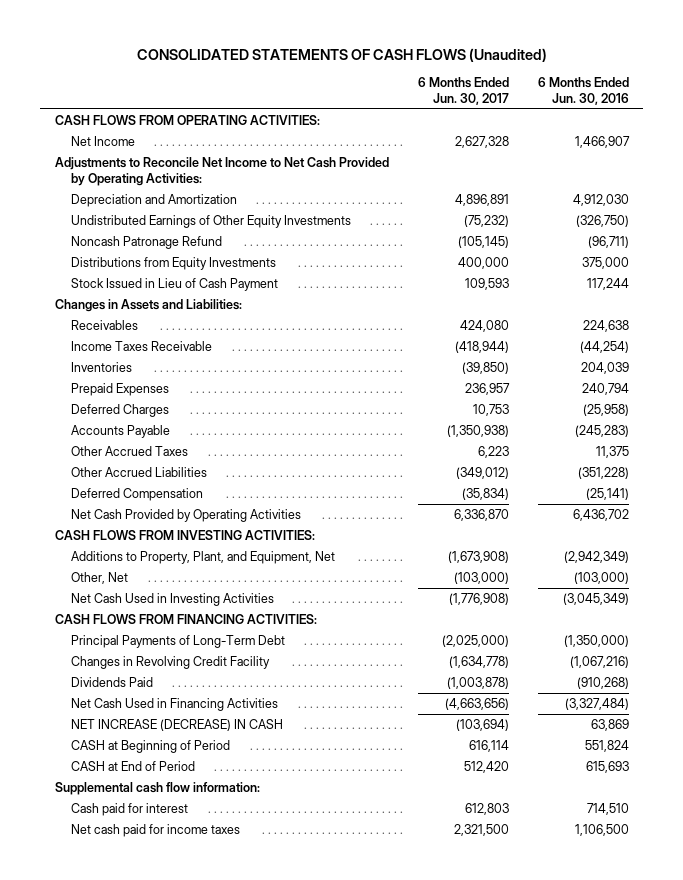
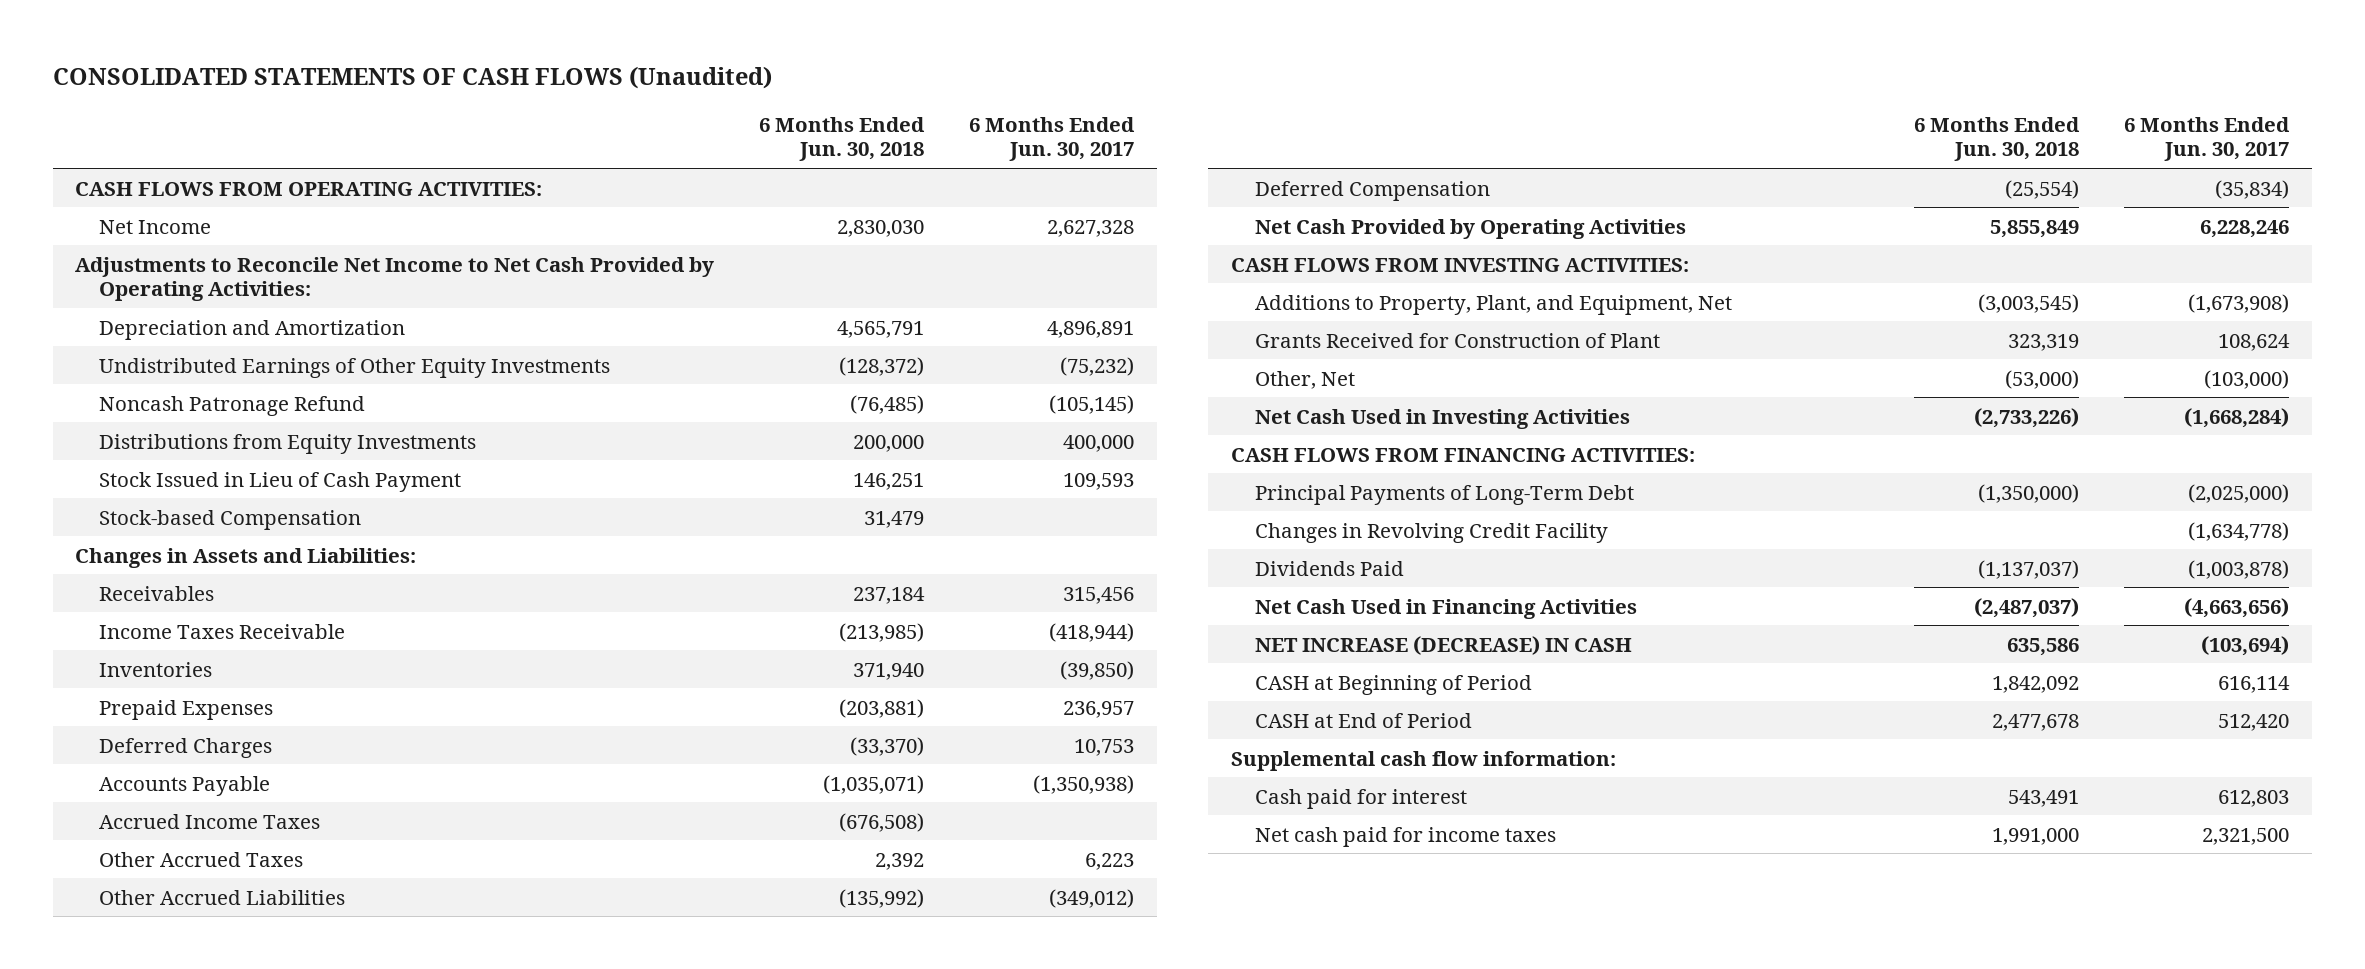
[537,77,629,105] 6 Months Ended Jun. 30, 2016 -> none
none -> [759,116,926,162] 6 Months Ended Jun. 30, 2018
none -> [99,509,362,530] Stock-based Compensation
[459,319,509,332] 424,080 -> [1063,586,1135,604] 315,456
none -> [99,813,321,829] Accrued Income Taxes
[453,508,509,521] 6,336,870 -> [2200,219,2290,238] 6,228,246
none -> [1254,332,1660,348] Grants Received for Construction of Plant
[448,592,509,605] (1,776,908) -> [2184,407,2290,428] (1,668,284)

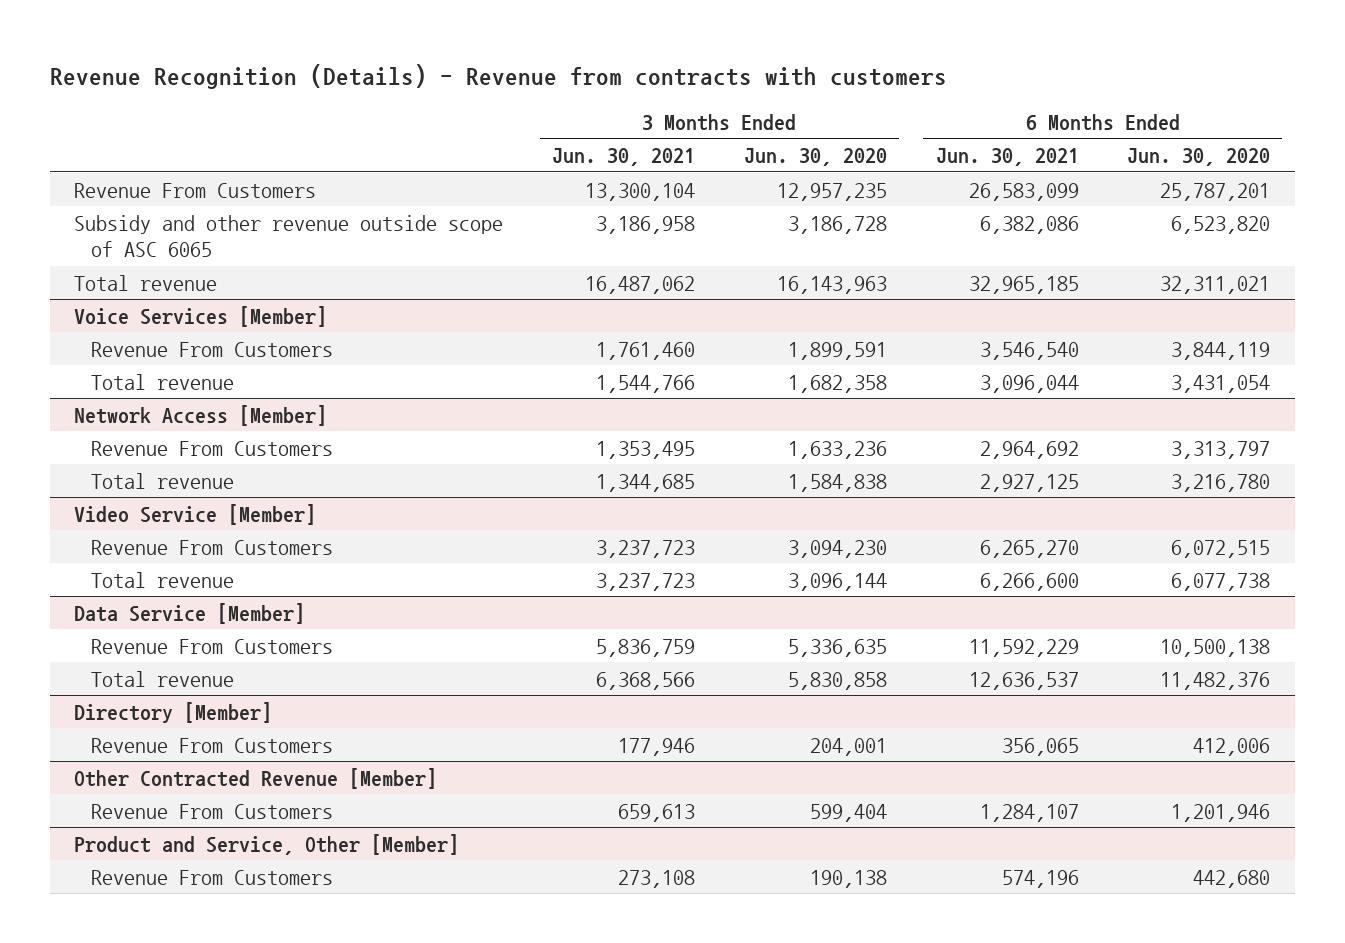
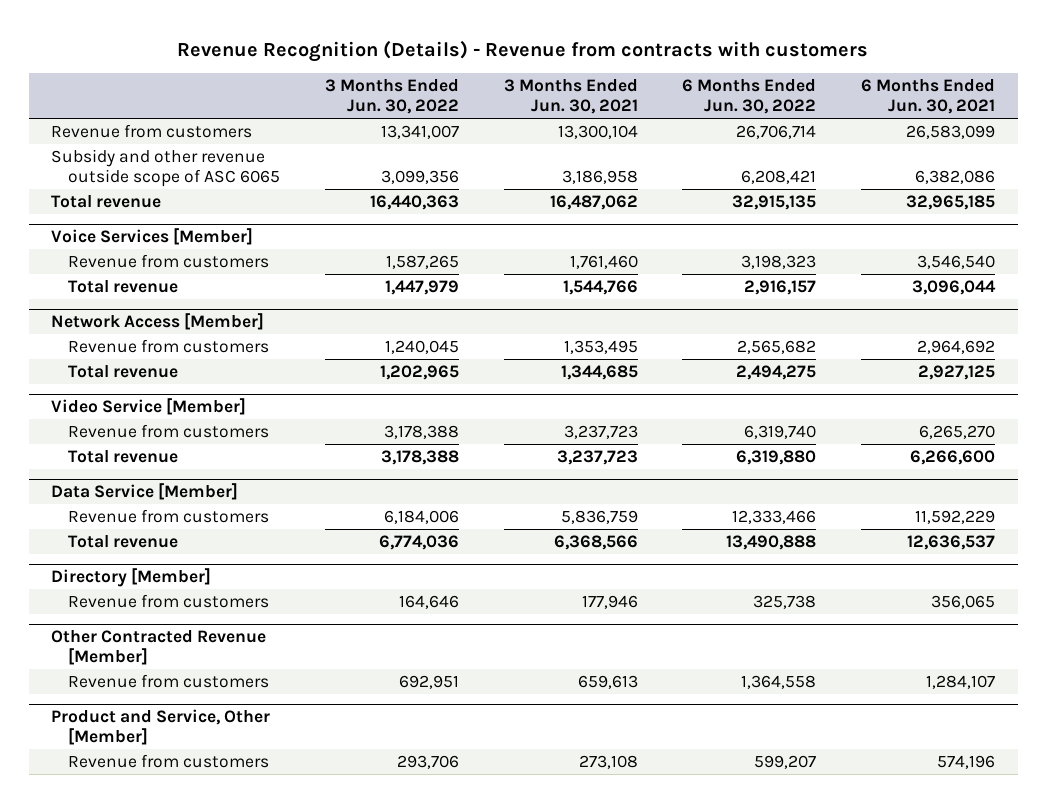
[743,148,887,167] Jun. 30, 2020 -> none
[1127,148,1271,167] Jun. 30, 2020 -> none
none -> [324,79,459,115] 3 Months Ended Jun. 30, 2022
none -> [682,79,817,115] 6 Months Ended Jun. 30, 2022
[74,182,317,198] Revenue From Customers -> [51,123,253,138] Revenue from customers
[91,341,334,357] Revenue From Customers -> [68,253,270,268] Revenue from customers
[91,440,334,456] Revenue From Customers -> [68,338,270,353] Revenue from customers
[91,539,334,555] Revenue From Customers -> [68,423,270,438] Revenue from customers
[91,638,334,654] Revenue From Customers -> [68,508,270,523] Revenue from customers
[91,737,334,753] Revenue From Customers -> [68,593,270,608] Revenue from customers
[91,803,334,819] Revenue From Customers -> [68,673,270,688] Revenue from customers
[91,869,334,885] Revenue From Customers -> [68,753,270,768] Revenue from customers

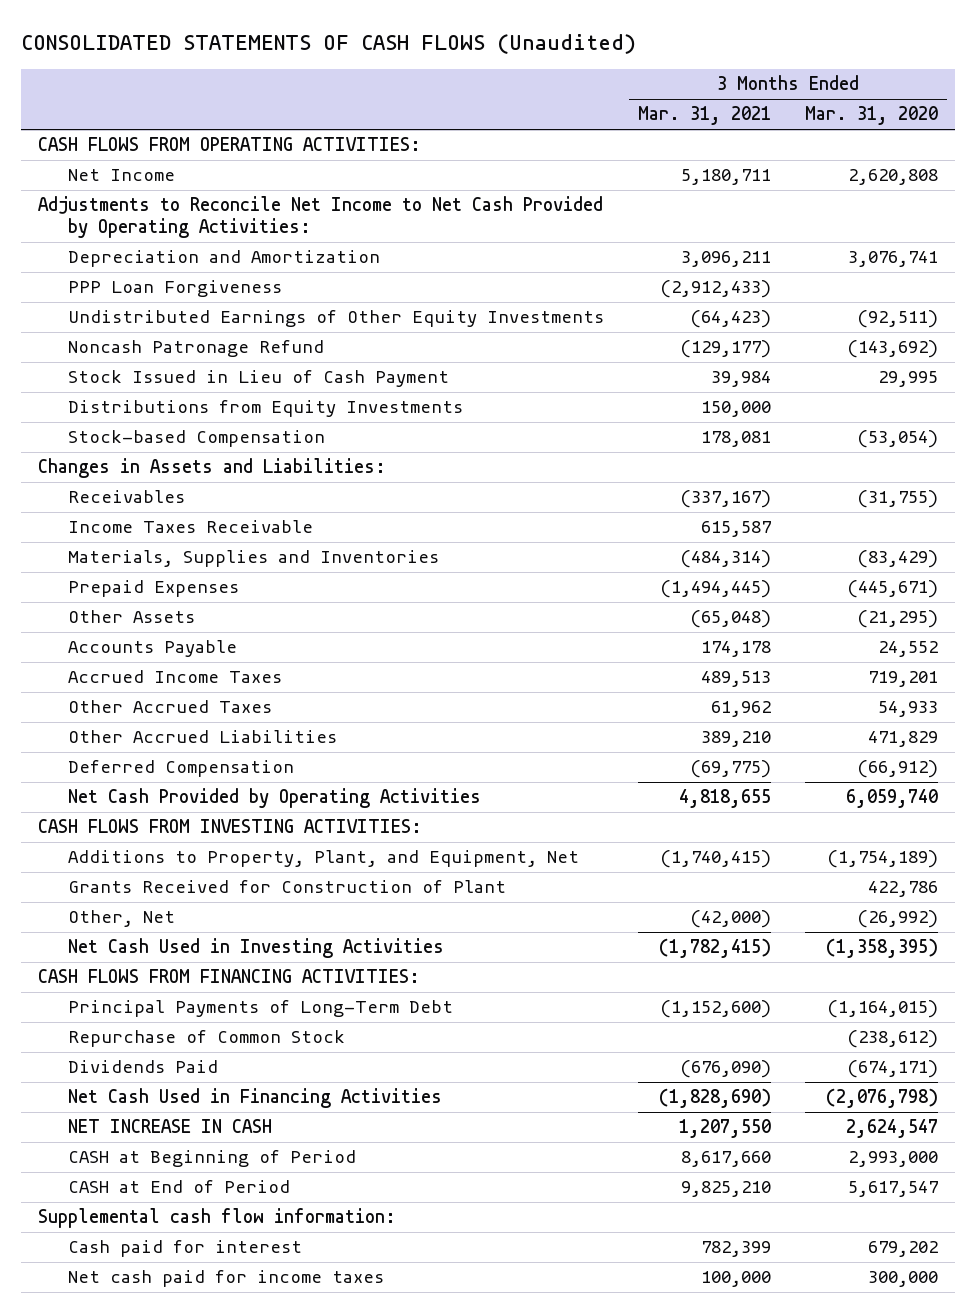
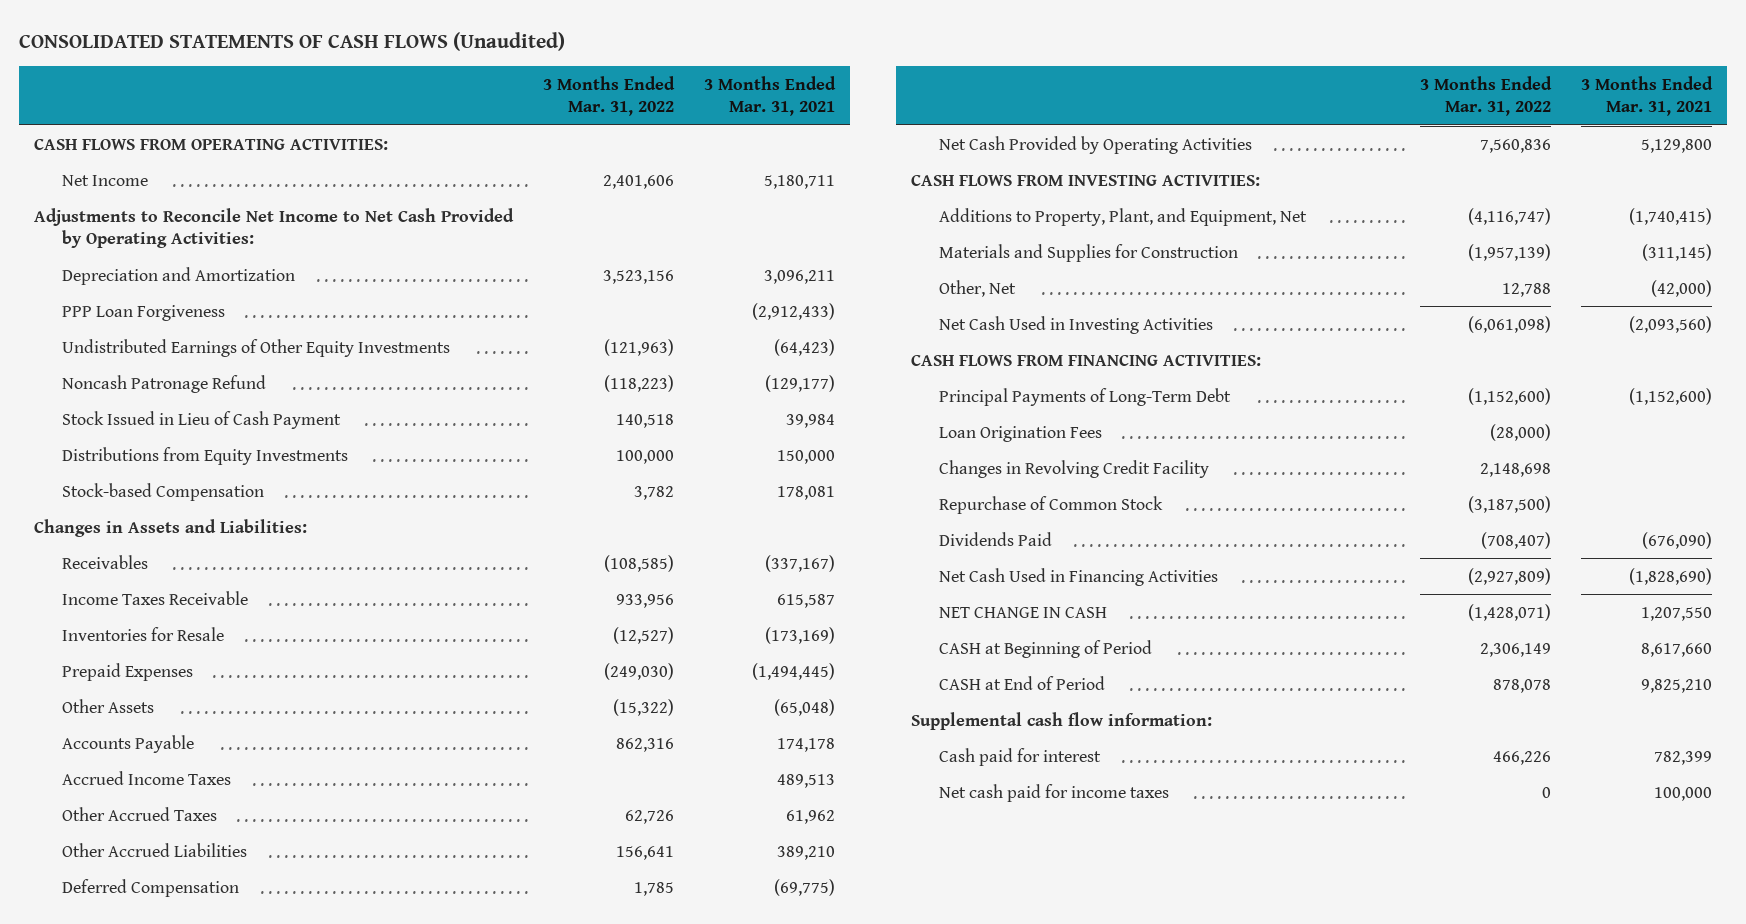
[805,106,939,126] Mar. 31, 2020 -> none
none -> [543,75,676,117] 3 Months Ended Mar. 31, 2022
[67,550,439,568] Materials, Supplies and Inventories -> none
none -> [62,626,225,641] Inventories for Resale
[679,789,772,809] 4,818,655 -> [1640,138,1712,153] 5,129,800
[67,880,506,894] Grants Received for Construction of Plant -> none
none -> [938,243,1238,262] Materials and Supplies for Construction
[659,938,772,959] (1,782,415) -> [1628,315,1712,333] (2,093,560)
none -> [938,425,1102,442] Loan Origination Fees
none -> [938,459,1209,478] Changes in Revolving Credit Facility
[67,1119,272,1134] NET INCREASE IN CASH -> [938,606,1107,618] NET CHANGE IN CASH

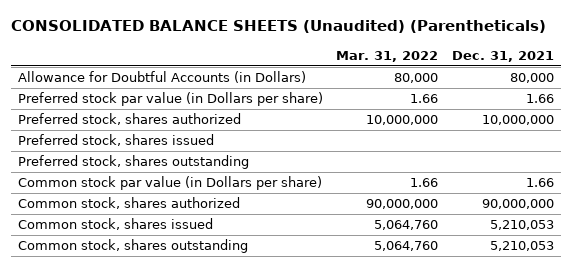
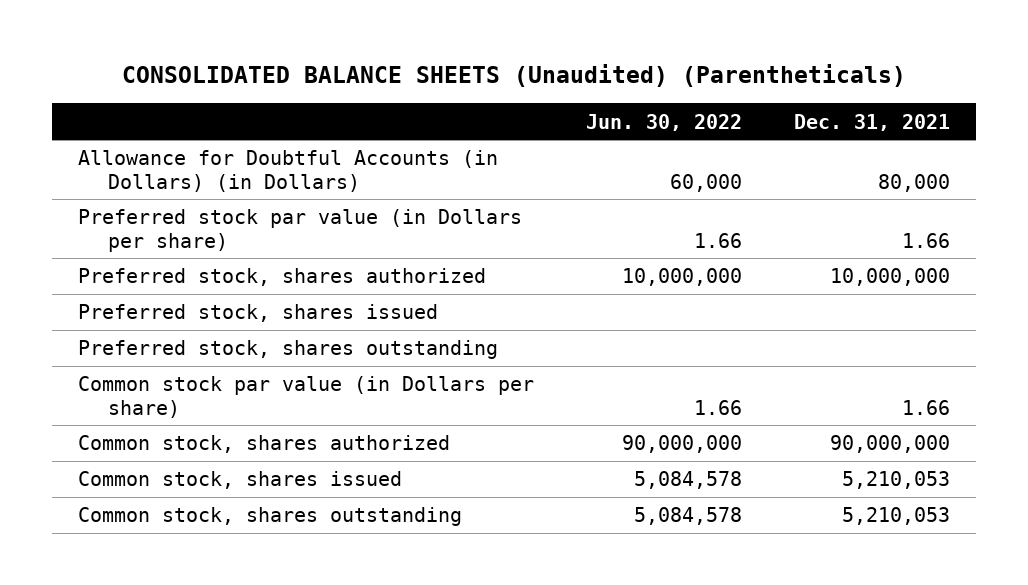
[336,50,439,62] Mar. 31, 2022 -> none
none -> [586,113,743,131] Jun. 30, 2022
[17,71,306,84] Allowance for Doubtful Accounts (in Dollars) -> [78,150,499,192] Allowance for Doubtful Accounts (in Dollars) (in Dollars)

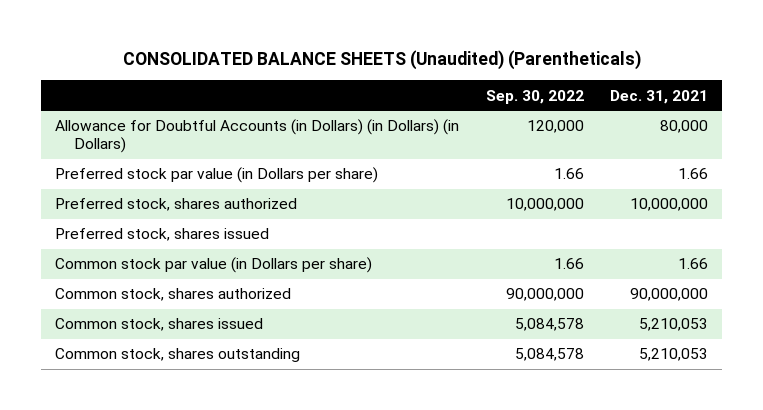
[586,113,743,131] Jun. 30, 2022 -> none
none -> [485,89,584,104] Sep. 30, 2022
[78,150,499,192] Allowance for Doubtful Accounts (in Dollars) (in Dollars) -> [54,119,459,154] Allowance for Doubtful Accounts (in Dollars) (in Dollars) (in Dollars)
[78,340,499,360] Preferred stock, shares outstanding -> none

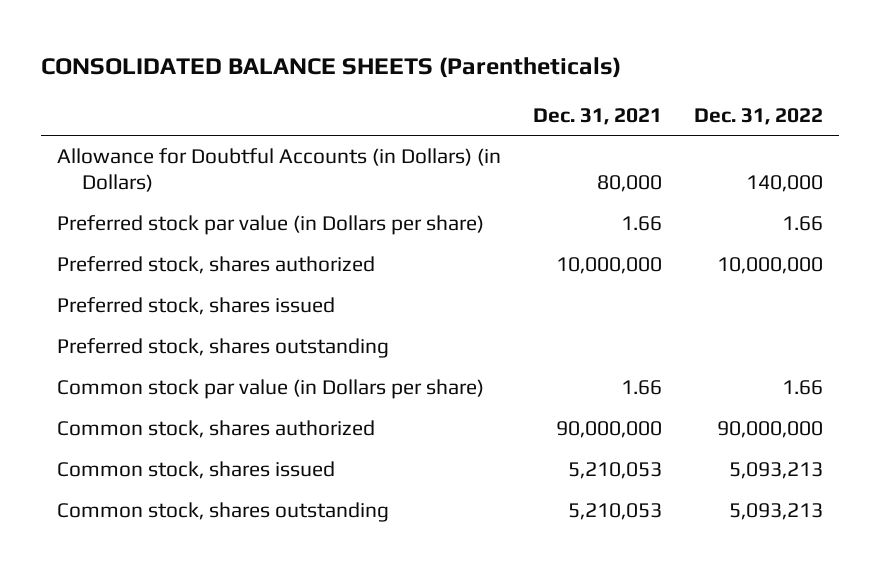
[122,50,641,71] CONSOLIDATED BALANCE SHEETS (Unaudited) (Parentheticals) -> [41,56,622,78] CONSOLIDATED BALANCE SHEETS (Parentheticals)
[485,89,584,104] Sep. 30, 2022 -> none
none -> [694,107,824,125] Dec. 31, 2022
[54,119,459,154] Allowance for Doubtful Accounts (in Dollars) (in Dollars) (in Dollars) -> [57,148,502,193] Allowance for Doubtful Accounts (in Dollars) (in Dollars)
none -> [57,338,390,359] Preferred stock, shares outstanding

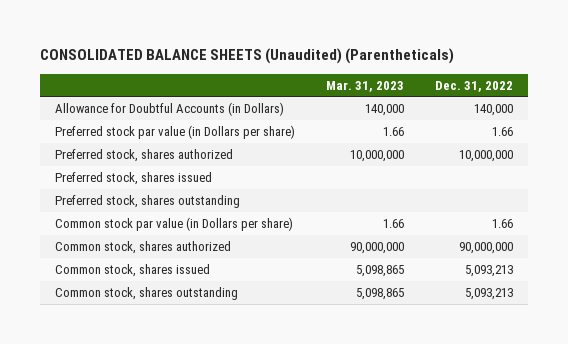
[41,56,622,78] CONSOLIDATED BALANCE SHEETS (Parentheticals) -> [39,48,454,65] CONSOLIDATED BALANCE SHEETS (Unaudited) (Parentheticals)
[533,107,663,125] Dec. 31, 2021 -> none
none -> [326,80,405,92] Mar. 31, 2023
[57,148,502,193] Allowance for Doubtful Accounts (in Dollars) (in Dollars) -> [55,102,285,117] Allowance for Doubtful Accounts (in Dollars)

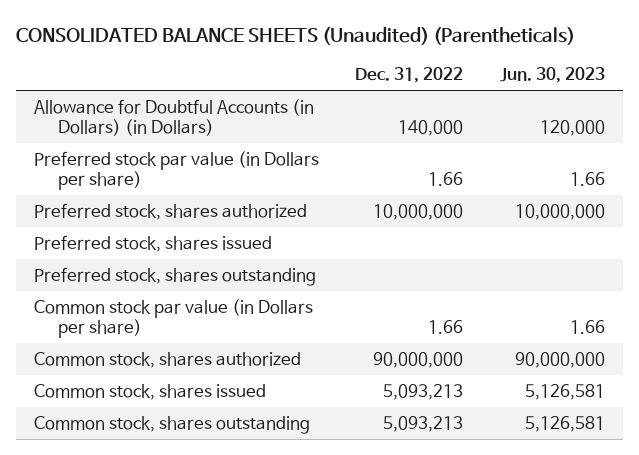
[326,80,405,92] Mar. 31, 2023 -> none
none -> [499,67,605,84] Jun. 30, 2023
[55,102,285,117] Allowance for Doubtful Accounts (in Dollars) -> [33,98,314,136] Allowance for Doubtful Accounts (in Dollars) (in Dollars)

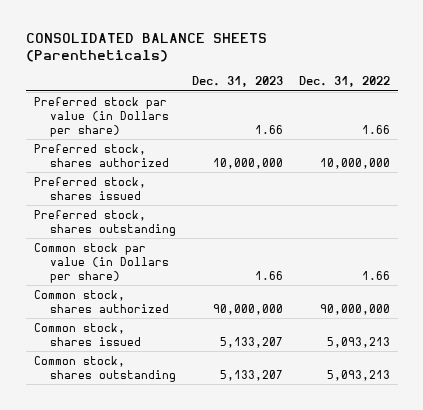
[15,26,575,45] CONSOLIDATED BALANCE SHEETS (Unaudited) (Parentheticals) -> [25,32,267,63] CONSOLIDATED BALANCE SHEETS (Parentheticals)
[499,67,605,84] Jun. 30, 2023 -> none
none -> [191,76,283,88] Dec. 31, 2023
[33,98,314,136] Allowance for Doubtful Accounts (in Dollars) (in Dollars) -> none

